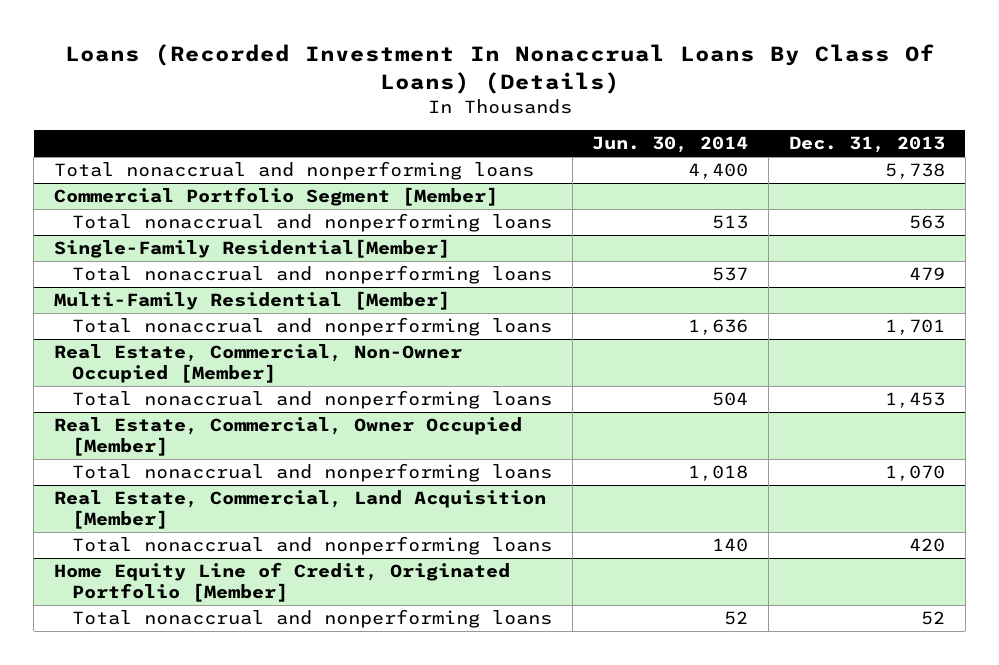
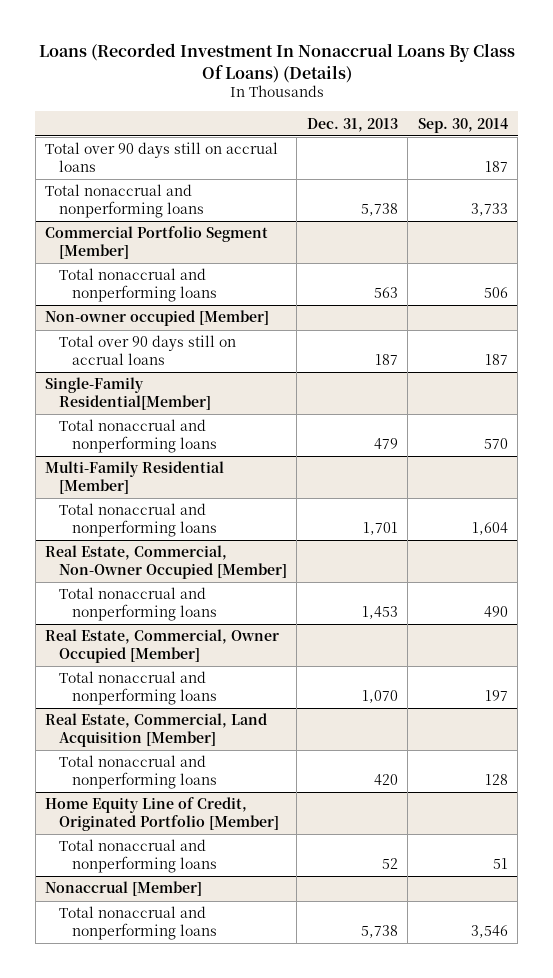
[592,136,749,154] Jun. 30, 2014 -> none
none -> [417,117,508,133] Sep. 30, 2014
none -> [45,142,279,173] Total over 90 days still on accrual loans
none -> [45,310,270,327] Non-owner occupied [Member]
none -> [58,335,236,366] Total over 90 days still on accrual loans
none -> [45,881,203,897] Nonaccrual [Member]
none -> [58,906,218,941] Total nonaccrual and nonperforming loans

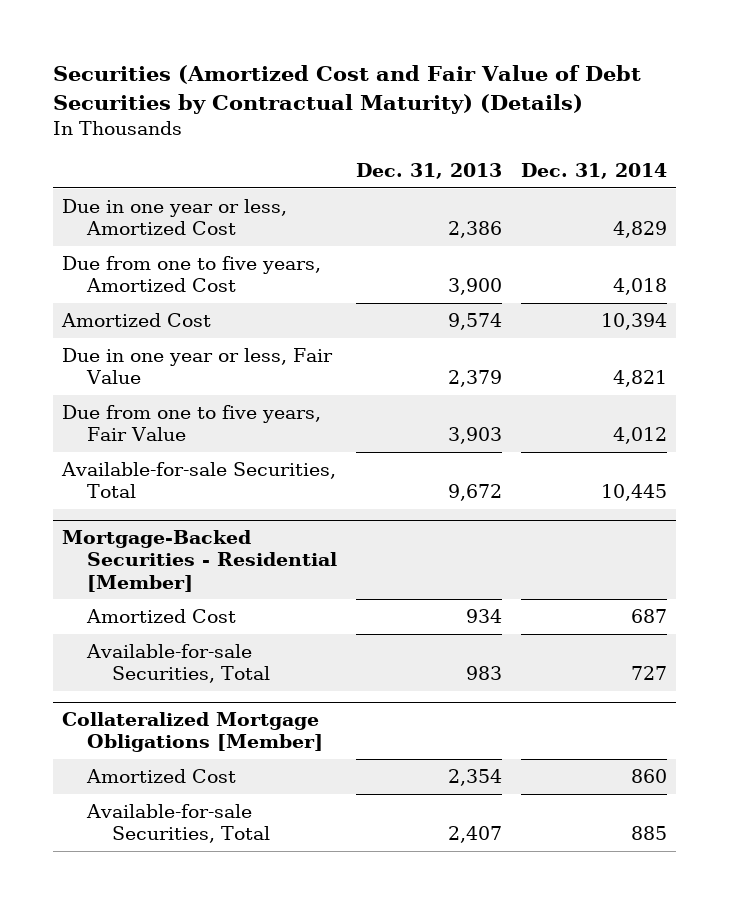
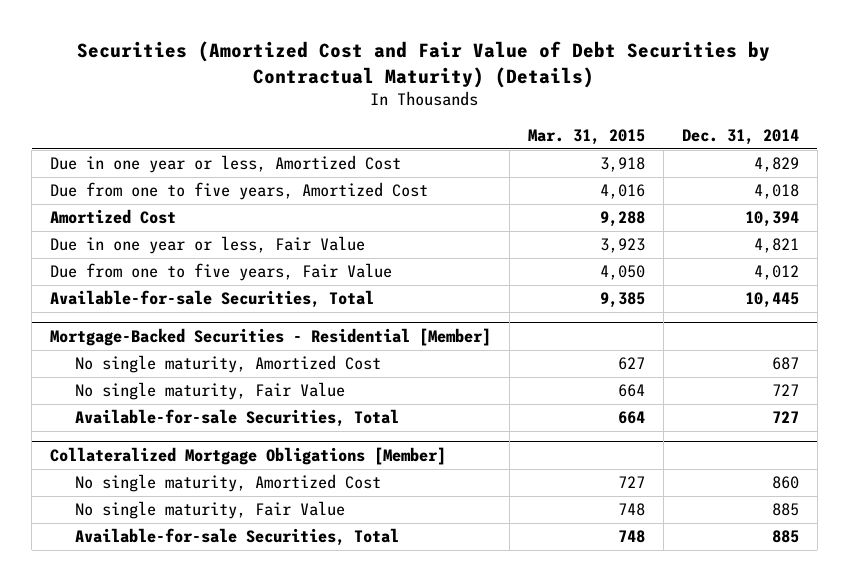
[356,163,503,180] Dec. 31, 2013 -> none
none -> [527,128,645,145] Mar. 31, 2015
[86,609,237,624] Amortized Cost -> [74,355,381,374] No single maturity, Amortized Cost
none -> [74,382,345,401] No single maturity, Fair Value
[86,769,237,784] Amortized Cost -> none
none -> [74,474,381,493] No single maturity, Amortized Cost
none -> [74,501,345,520] No single maturity, Fair Value

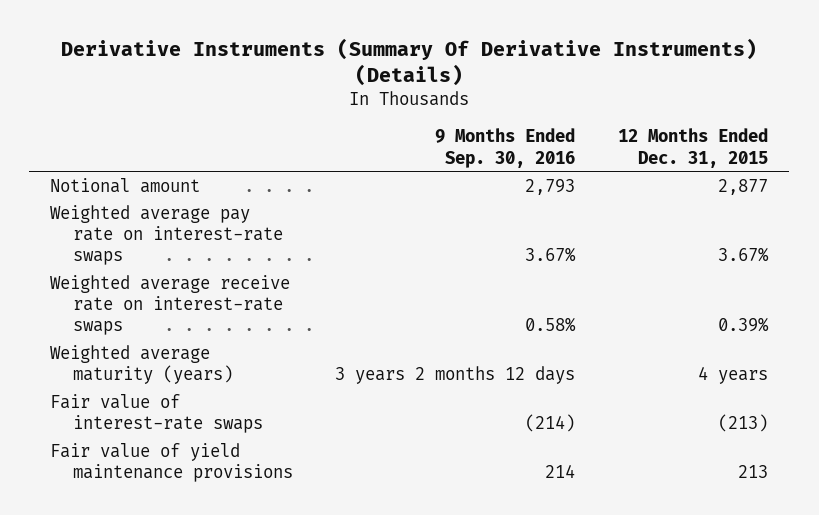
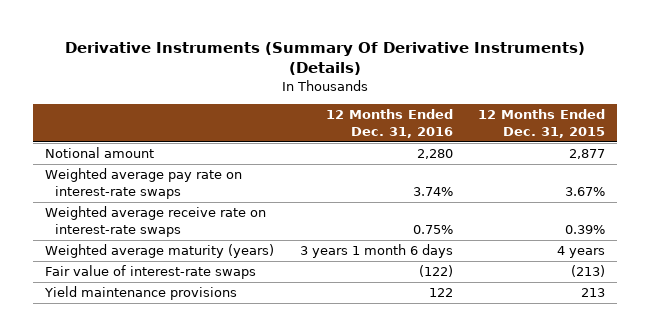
[435,128,576,168] 9 Months Ended Sep. 30, 2016 -> none
none -> [325,109,453,138] 12 Months Ended Dec. 31, 2016
[50,442,293,482] Fair value of yield maintenance provisions -> [44,286,238,301] Yield maintenance provisions

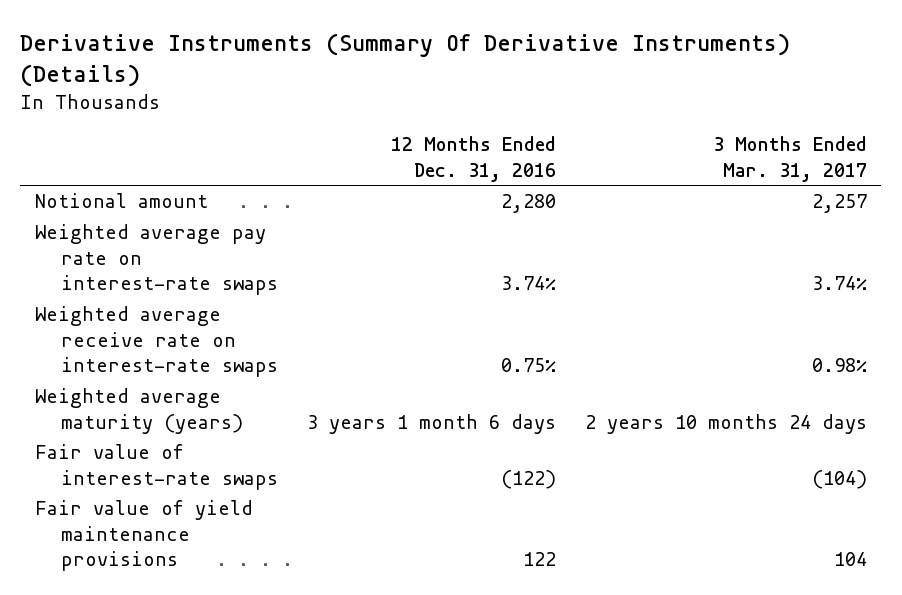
[477,109,605,138] 12 Months Ended Dec. 31, 2015 -> none
none -> [712,136,867,182] 3 Months Ended Mar. 31, 2017
[44,286,238,301] Yield maintenance provisions -> [34,500,253,572] Fair value of yield maintenance provisions

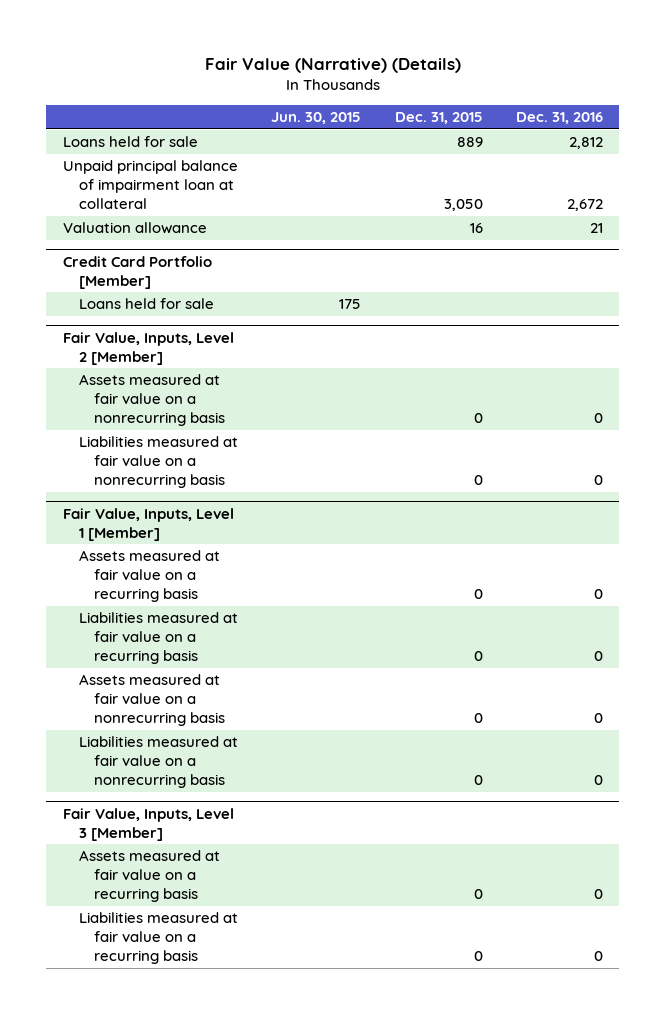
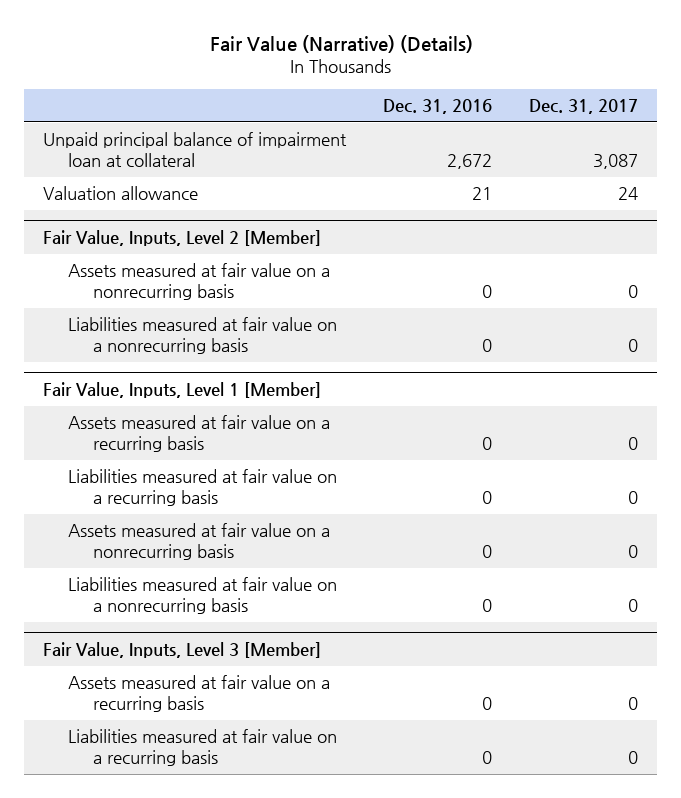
[271,112,362,125] Jun. 30, 2015 -> none
[394,112,483,125] Dec. 31, 2015 -> none
none -> [529,99,639,115] Dec. 31, 2017
[62,136,198,148] Loans held for sale -> none
[62,255,212,289] Credit Card Portfolio [Member] -> none
[78,298,214,310] Loans held for sale -> none

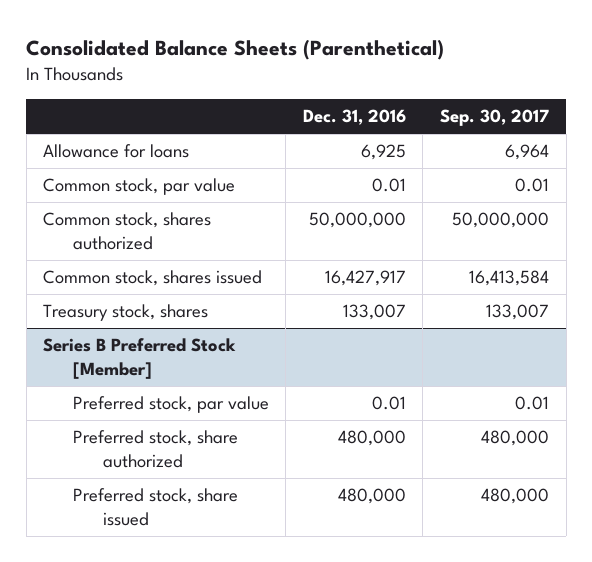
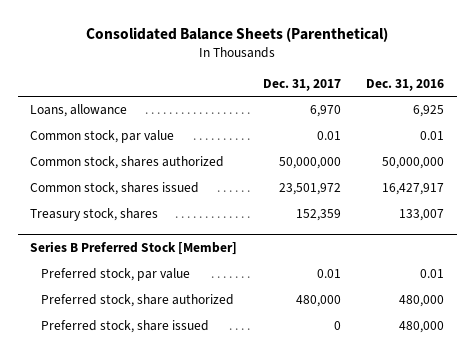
[440,109,550,127] Sep. 30, 2017 -> none
none -> [262,78,341,91] Dec. 31, 2017
[43,144,190,159] Allowance for loans -> [30,104,128,118] Loans, allowance

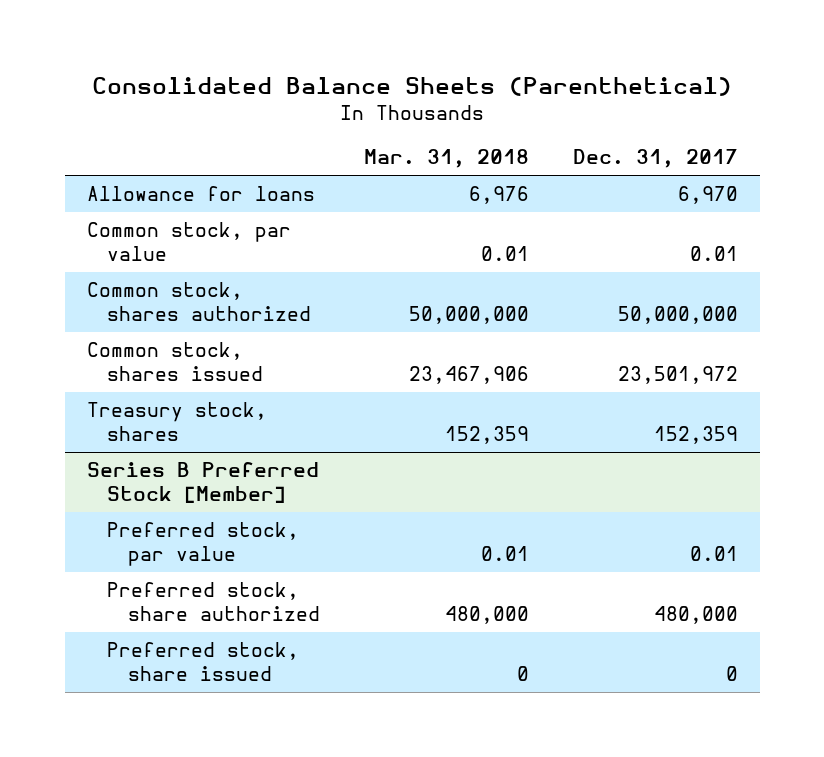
[366,78,445,91] Dec. 31, 2016 -> none
none -> [363,149,529,169] Mar. 31, 2018
[30,104,128,118] Loans, allowance -> [86,186,315,202] Allowance for loans

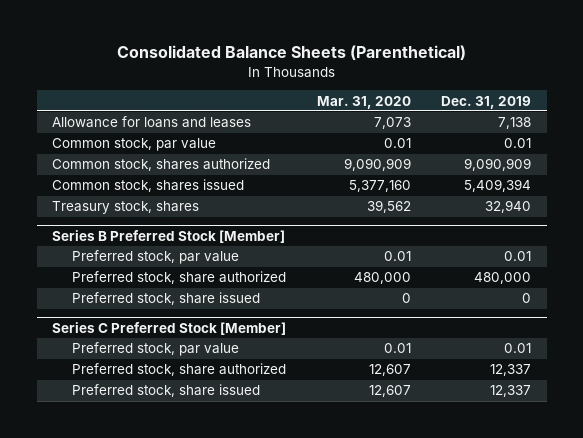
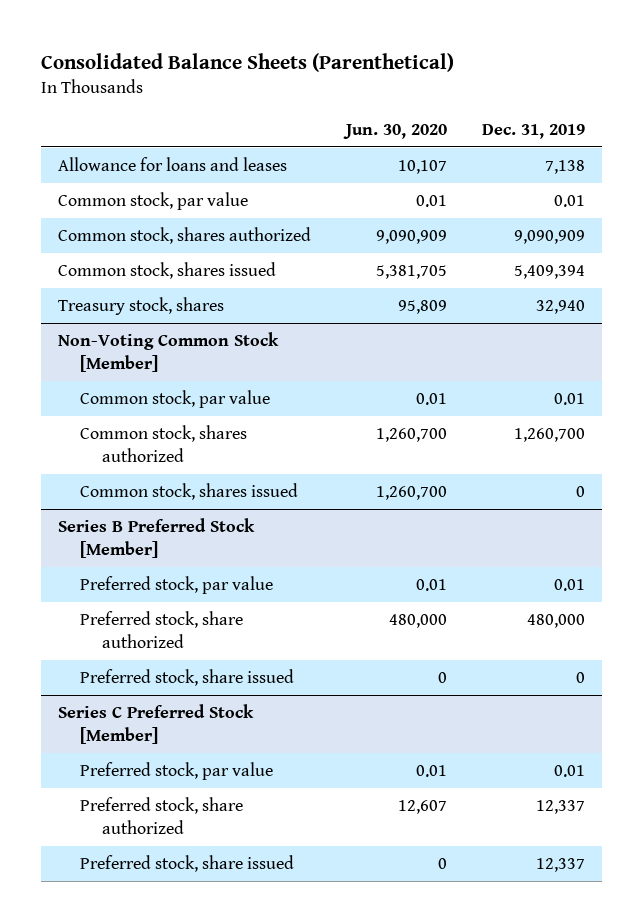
[316,95,411,109] Mar. 31, 2020 -> none
none -> [343,123,448,139] Jun. 30, 2020
none -> [58,332,280,373] Non-Voting Common Stock [Member]
none -> [79,390,270,409] Common stock, par value
none -> [79,425,247,463] Common stock, shares authorized
none -> [79,483,298,501] Common stock, shares issued

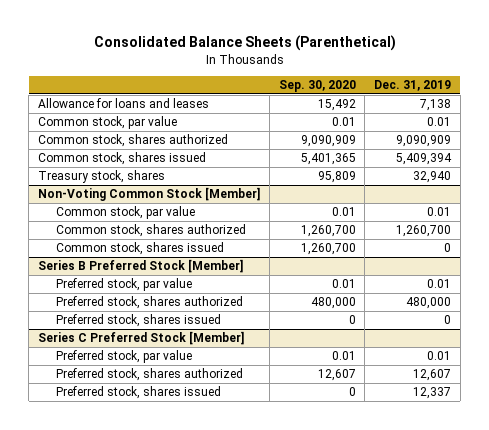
[343,123,448,139] Jun. 30, 2020 -> none
none -> [278,79,356,92] Sep. 30, 2020
[79,611,243,649] Preferred stock, share authorized -> [56,296,244,310] Preferred stock, shares authorized
[79,669,294,687] Preferred stock, share issued -> [56,314,222,328] Preferred stock, shares issued
[79,797,243,835] Preferred stock, share authorized -> [56,368,244,382] Preferred stock, shares authorized
[535,800,585,815] 12,337 -> [412,369,451,382] 12,607
[79,855,294,873] Preferred stock, share issued -> [56,386,222,400] Preferred stock, shares issued

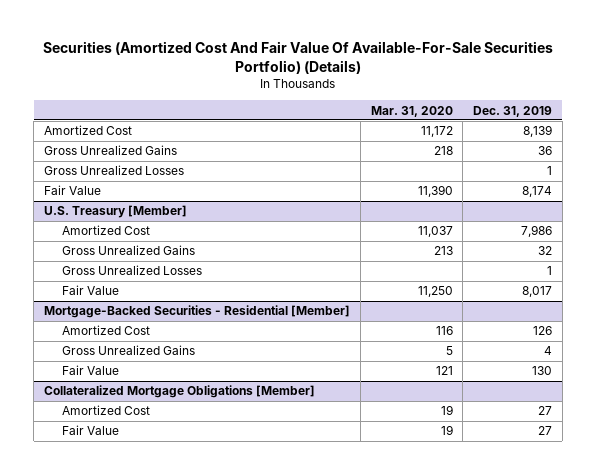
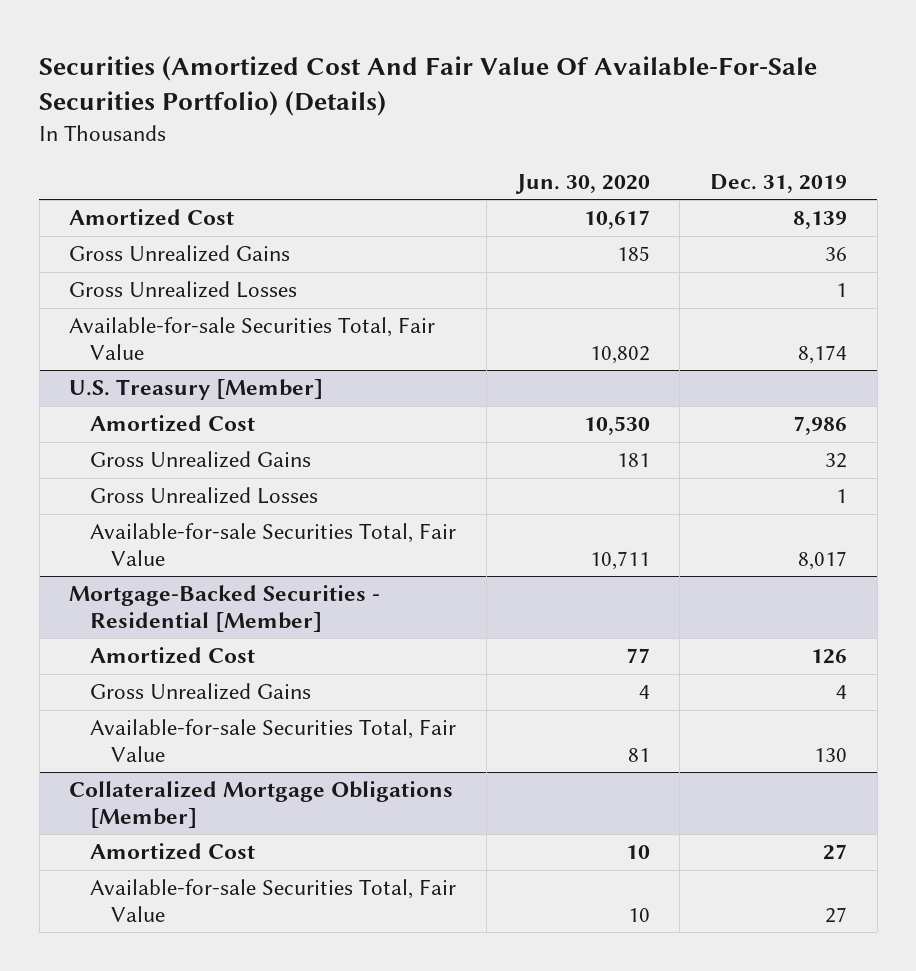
[370,105,453,117] Mar. 31, 2020 -> none
none -> [514,173,650,194] Jun. 30, 2020
[44,185,102,196] Fair Value -> [69,317,436,360] Available-for-sale Securities Total, Fair Value
[61,285,119,296] Fair Value -> [90,523,457,566] Available-for-sale Securities Total, Fair Value
[61,365,119,376] Fair Value -> [90,719,457,762] Available-for-sale Securities Total, Fair Value
[61,425,119,436] Fair Value -> [90,879,457,922] Available-for-sale Securities Total, Fair Value

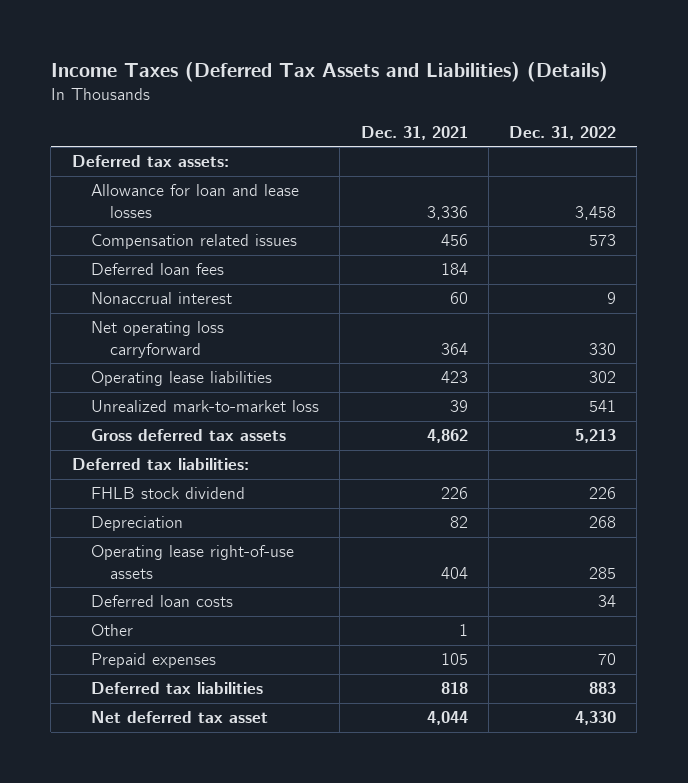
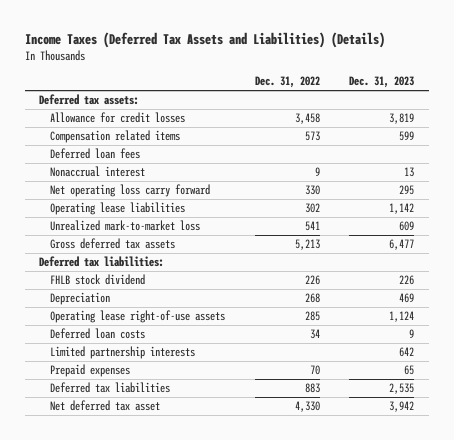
[360,125,468,140] Dec. 31, 2021 -> none
none -> [349,76,415,89] Dec. 31, 2023
[91,184,300,218] Allowance for loan and lease losses -> [50,112,186,124] Allowance for credit losses
[91,234,298,250] Compensation related issues -> [50,130,181,144] Compensation related items
[91,321,225,358] Net operating loss carryforward -> [50,184,211,198] Net operating loss carry forward
[91,624,134,637] Other -> none
none -> [50,346,196,360] Limited partnership interests

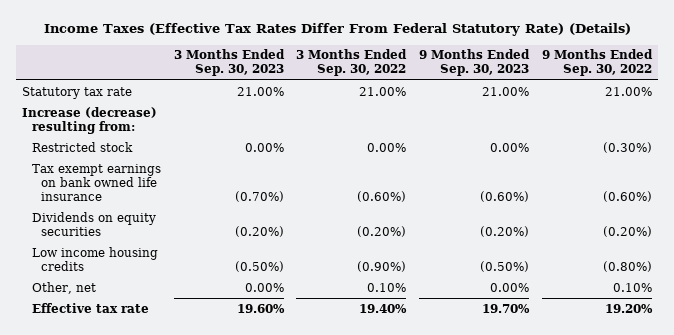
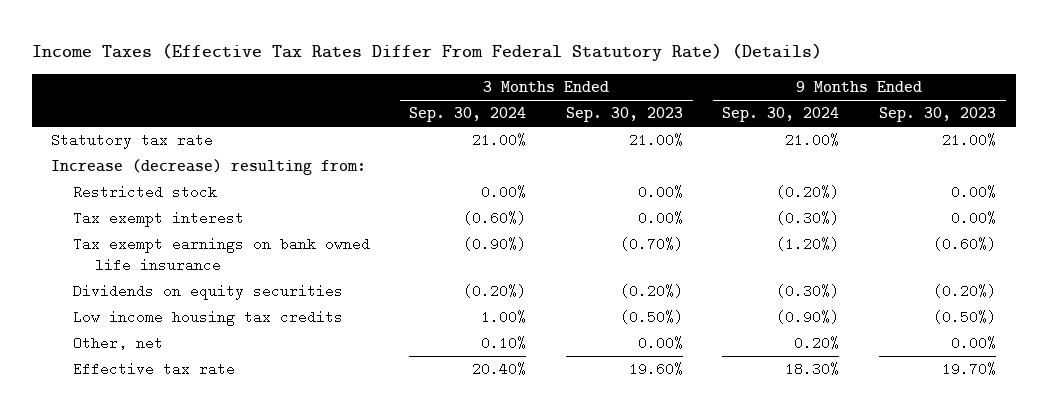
[296,49,408,77] 3 Months Ended Sep. 30, 2022 -> none
[541,49,653,77] 9 Months Ended Sep. 30, 2022 -> none
none -> [409,107,527,123] Sep. 30, 2024
none -> [722,107,840,123] Sep. 30, 2024
none -> [73,211,245,228] Tax exempt interest
[31,246,158,271] Low income housing credits -> [73,310,344,327] Low income housing tax credits

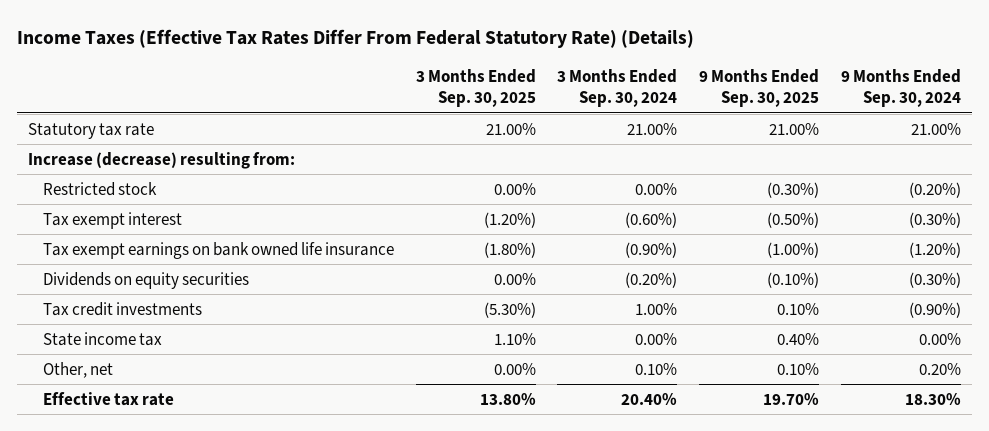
[565,107,683,123] Sep. 30, 2023 -> none
[878,107,996,123] Sep. 30, 2023 -> none
none -> [415,68,536,108] 3 Months Ended Sep. 30, 2025
none -> [699,68,820,108] 9 Months Ended Sep. 30, 2025
[73,310,344,327] Low income housing tax credits -> none
none -> [43,301,203,316] Tax credit investments
none -> [43,331,163,346] State income tax

